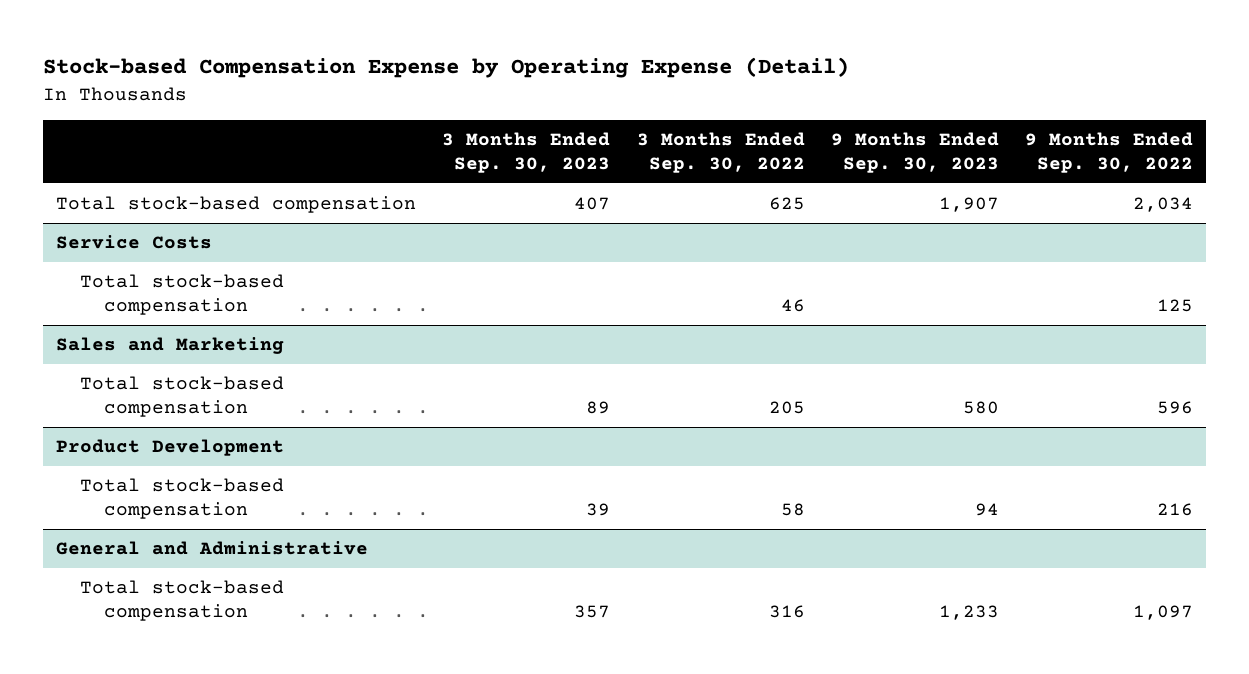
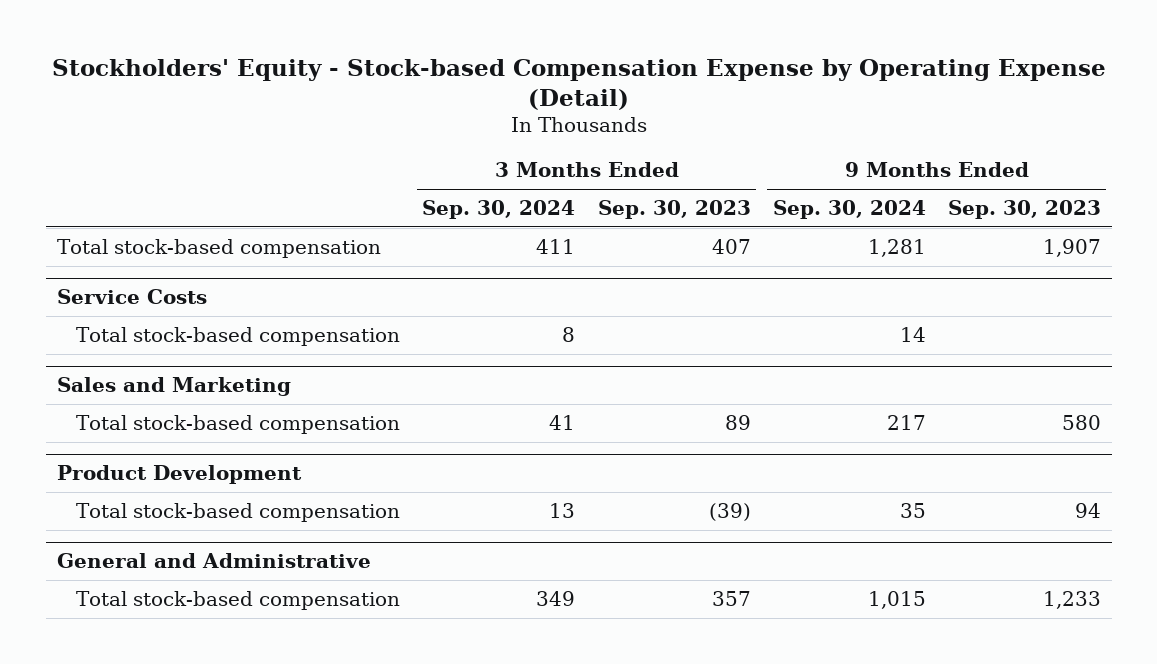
[42,57,849,79] Stock-based Compensation Expense by Operating Expense (Detail) -> [51,58,1106,110] Stockholders' Equity - Stock-based Compensation Expense by Operating Expense (Detail)
[636,131,805,173] 3 Months Ended Sep. 30, 2022 -> none
[1024,131,1193,173] 9 Months Ended Sep. 30, 2022 -> none
none -> [422,200,576,220] Sep. 30, 2024
none -> [772,200,926,220] Sep. 30, 2024
[586,503,611,517] 39 -> [708,502,751,521] (39)

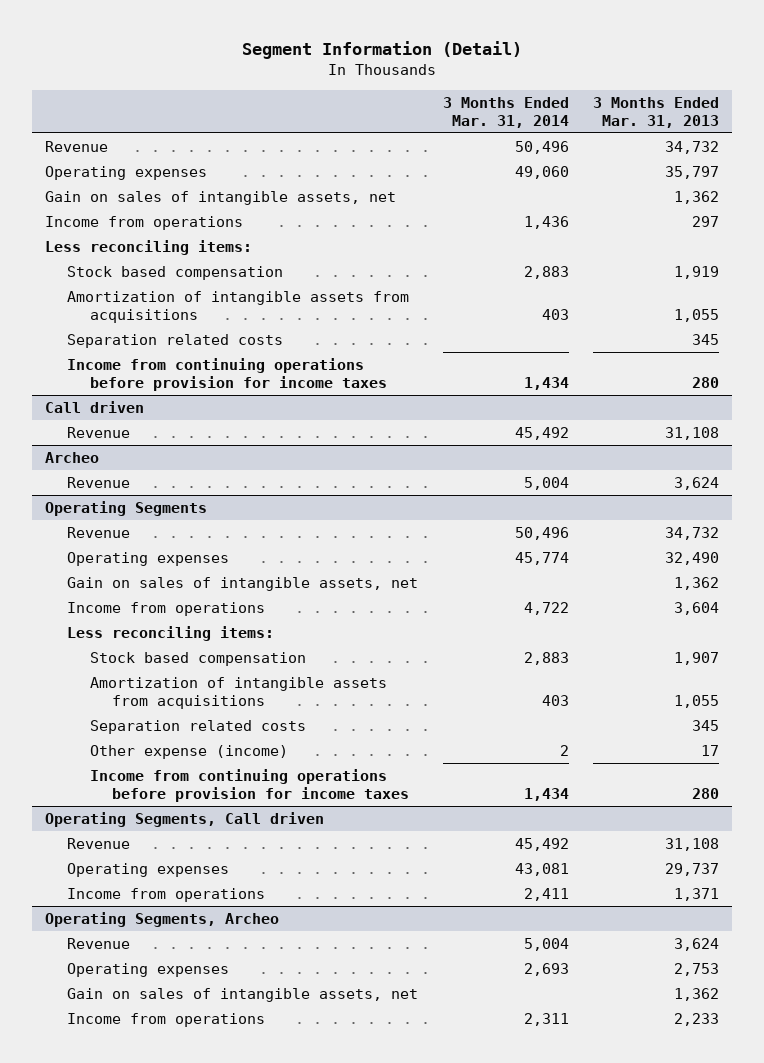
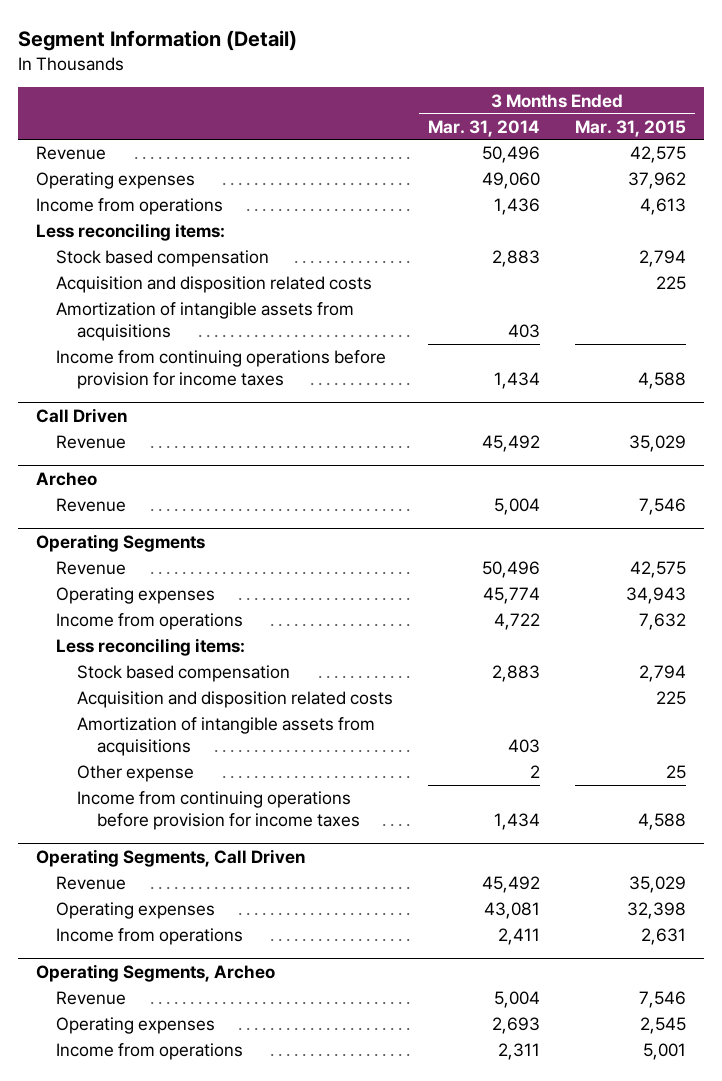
[593,96,720,128] 3 Months Ended Mar. 31, 2013 -> none
none -> [575,119,687,137] Mar. 31, 2015
[44,190,396,205] Gain on sales of intangible assets, net -> none
none -> [56,276,373,294] Acquisition and disposition related costs
[67,333,284,348] Separation related costs -> none
[44,400,144,413] Call driven -> [35,408,127,424] Call Driven
[67,576,419,591] Gain on sales of intangible assets, net -> none
none -> [76,691,393,709] Acquisition and disposition related costs
[89,719,306,734] Separation related costs -> none
[89,744,288,759] Other expense (income) -> [76,765,194,783] Other expense
[44,811,324,827] Operating Segments, Call driven -> [35,849,305,868] Operating Segments, Call Driven
[67,987,419,1002] Gain on sales of intangible assets, net -> none

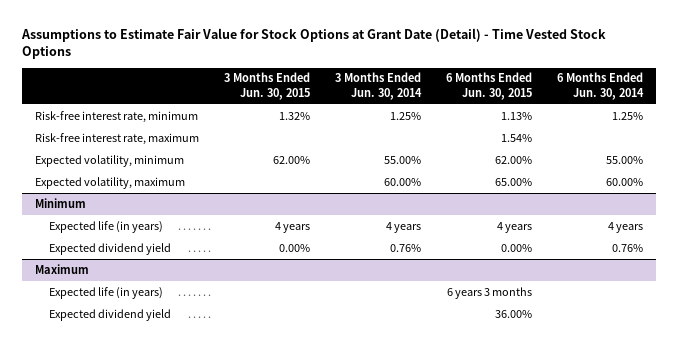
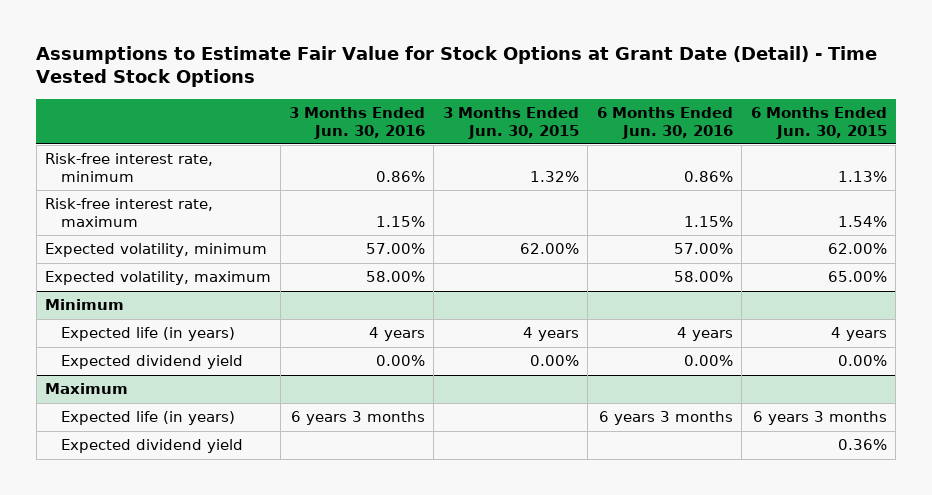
[335,72,423,100] 3 Months Ended Jun. 30, 2014 -> none
[557,72,645,100] 6 Months Ended Jun. 30, 2014 -> none
none -> [289,107,426,139] 3 Months Ended Jun. 30, 2016
none -> [596,107,733,139] 6 Months Ended Jun. 30, 2016
[495,309,533,318] 36.00% -> [837,439,887,451] 0.36%

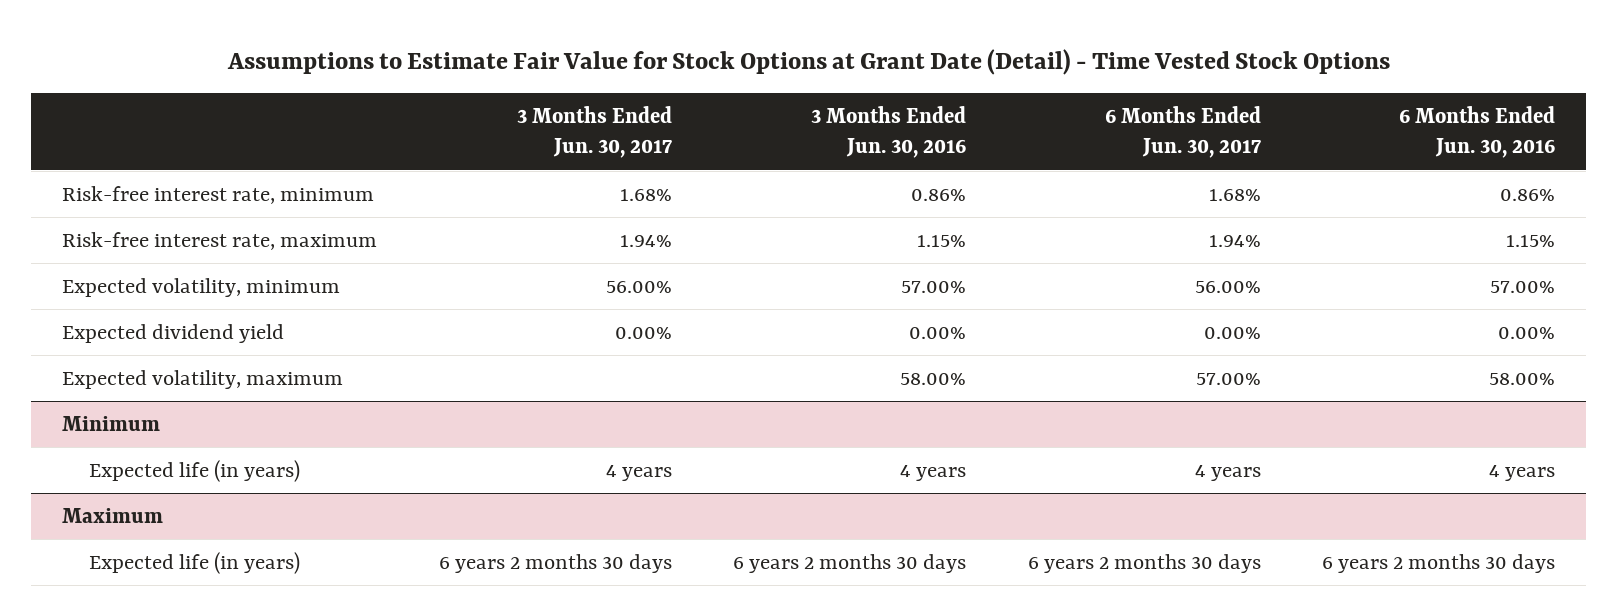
[442,107,579,139] 3 Months Ended Jun. 30, 2015 -> none
[750,107,887,139] 6 Months Ended Jun. 30, 2015 -> none
none -> [516,105,672,159] 3 Months Ended Jun. 30, 2017
none -> [1104,105,1261,159] 6 Months Ended Jun. 30, 2017
none -> [62,324,285,344] Expected dividend yield
[61,355,244,370] Expected dividend yield -> none
[61,439,244,454] Expected dividend yield -> none
[291,411,426,426] 6 years 3 months -> [733,554,967,574] 6 years 2 months 30 days
[598,411,733,426] 6 years 3 months -> [1322,554,1556,574] 6 years 2 months 30 days

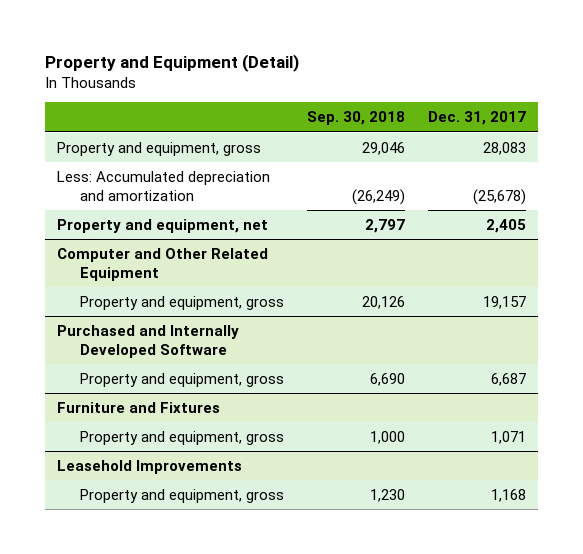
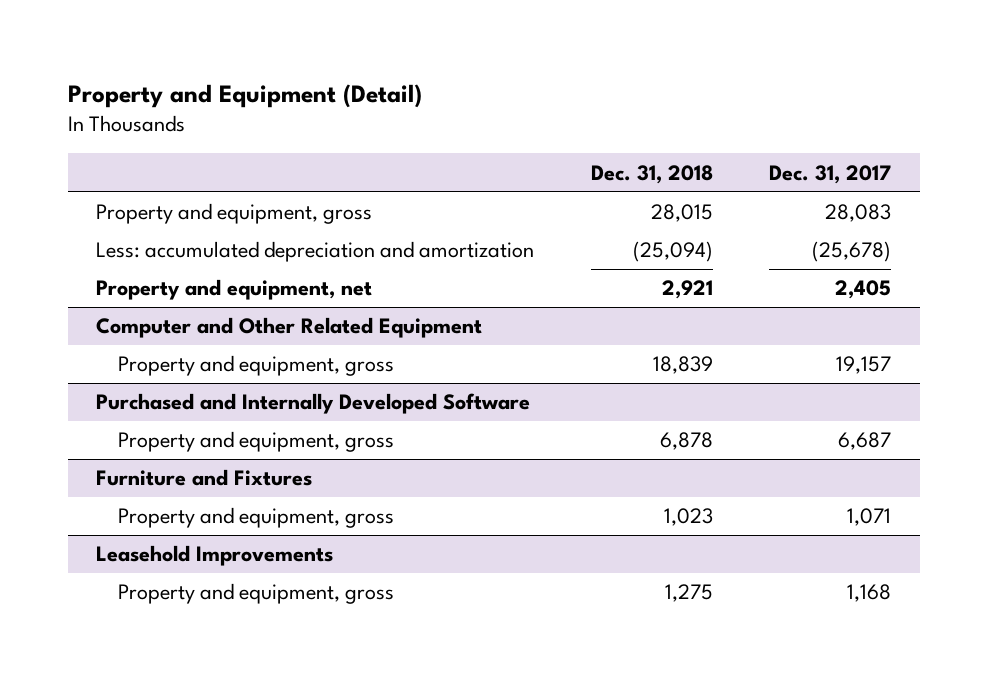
[307,111,406,126] Sep. 30, 2018 -> none
none -> [590,164,713,184] Dec. 31, 2018
[56,170,270,201] Less: Accumulated depreciation and amortization -> [95,241,534,263] Less: accumulated depreciation and amortization

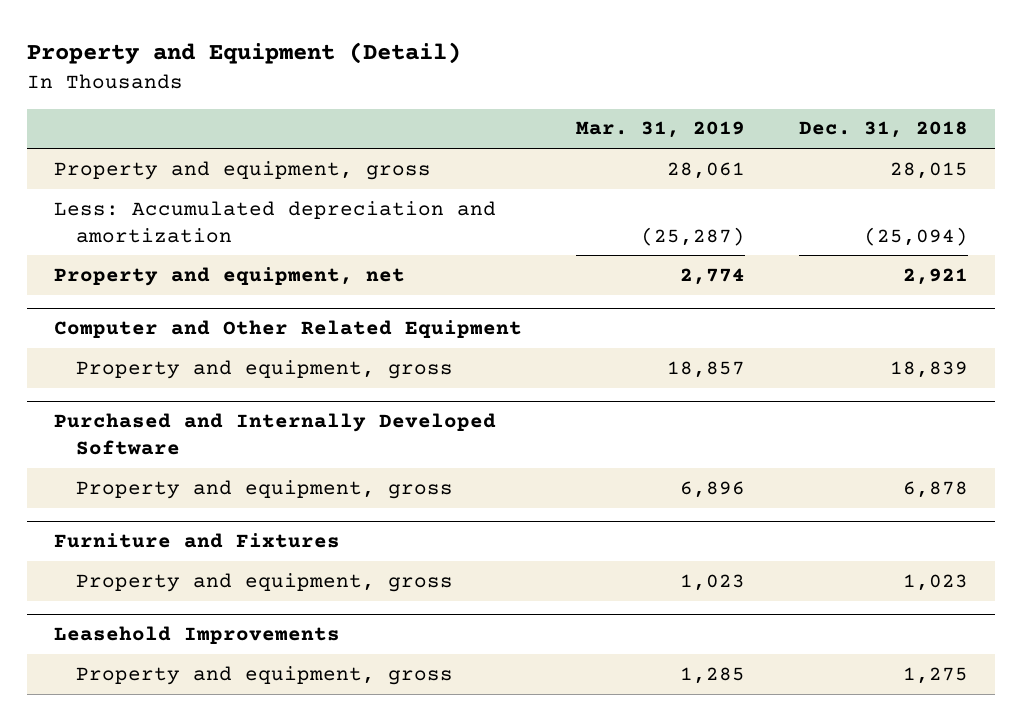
[769,164,892,184] Dec. 31, 2017 -> none
none -> [576,121,746,139] Mar. 31, 2019
[95,241,534,263] Less: accumulated depreciation and amortization -> [54,200,497,243] Less: Accumulated depreciation and amortization

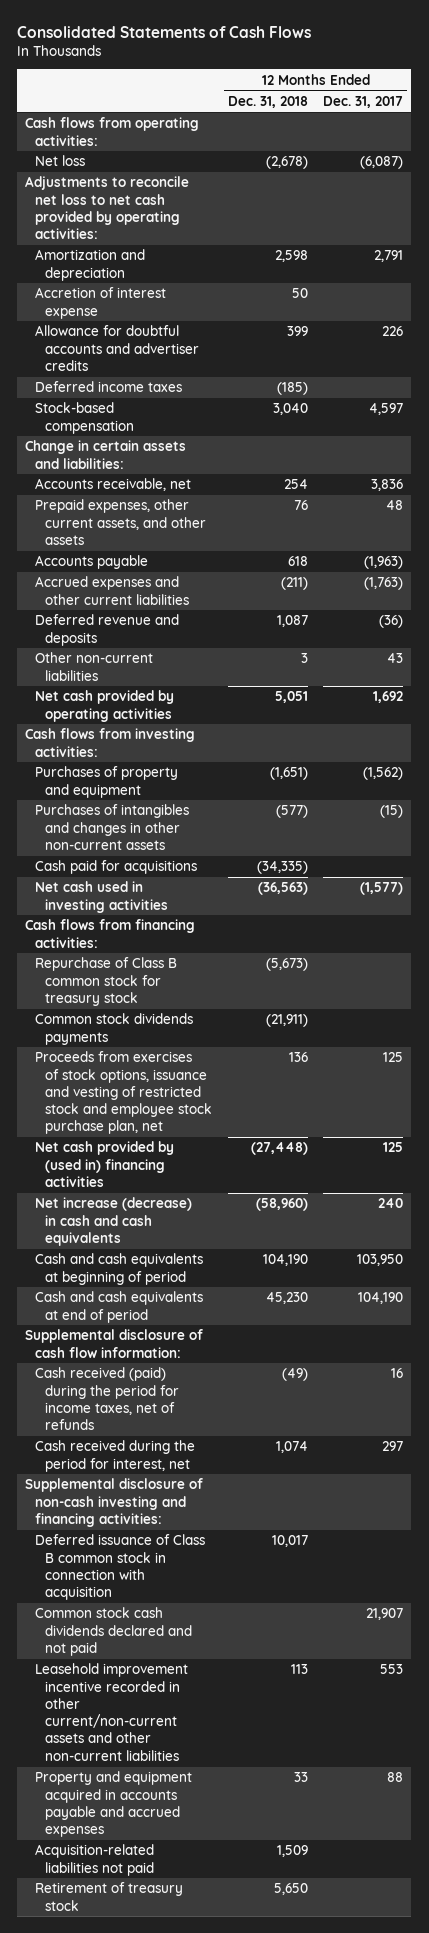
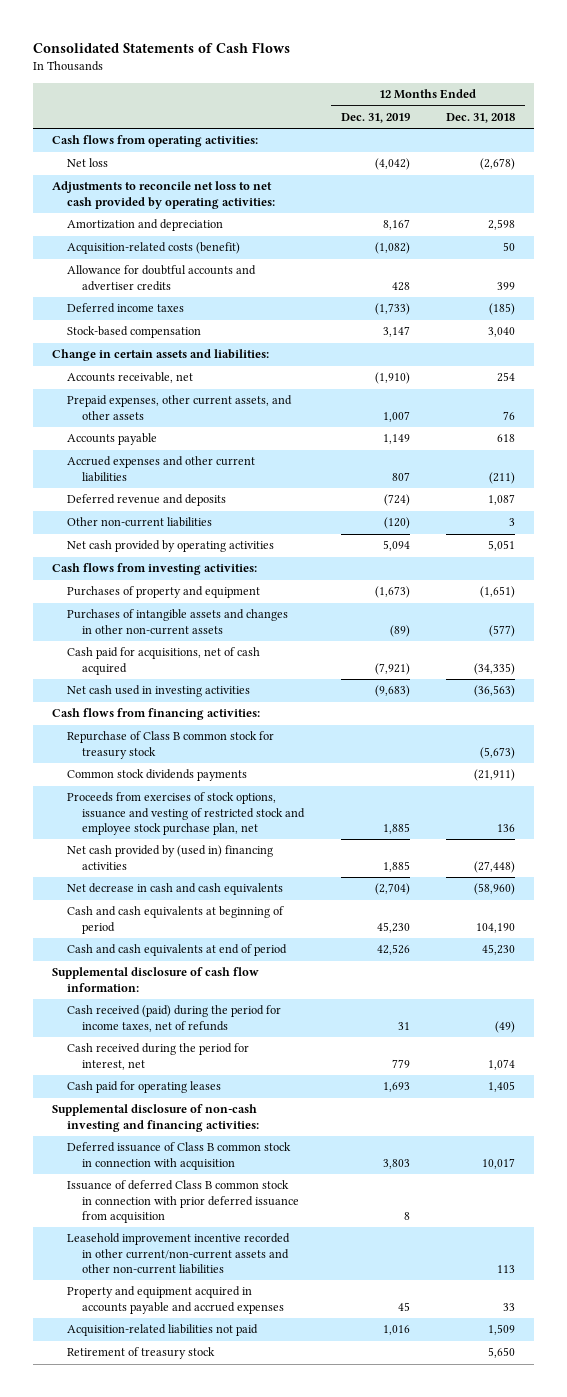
[323,95,404,108] Dec. 31, 2017 -> none
none -> [340,112,410,123] Dec. 31, 2019
[35,287,167,319] Accretion of interest expense -> none
none -> [66,242,240,255] Acquisition-related costs (benefit)
[35,804,190,850] Purchases of intangibles and changes in other non-current assets -> [66,609,288,635] Purchases of intangible assets and changes in other non-current assets
[35,860,198,875] Cash paid for acquisitions -> [66,647,260,675] Cash paid for acquisitions, net of cash acquired
[35,1197,193,1246] Net increase (decrease) in cash and cash equivalents -> [66,883,283,896] Net decrease in cash and cash equivalents
none -> [66,1081,221,1094] Cash paid for operating leases
[35,1607,193,1656] Common stock cash dividends declared and not paid -> none
none -> [66,1180,299,1224] Issuance of deferred Class B common stock in connection with prior deferred issuance from acquisition

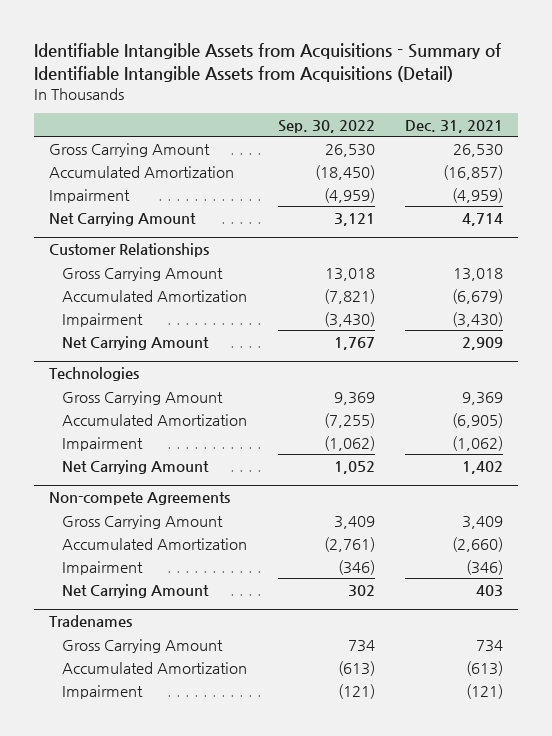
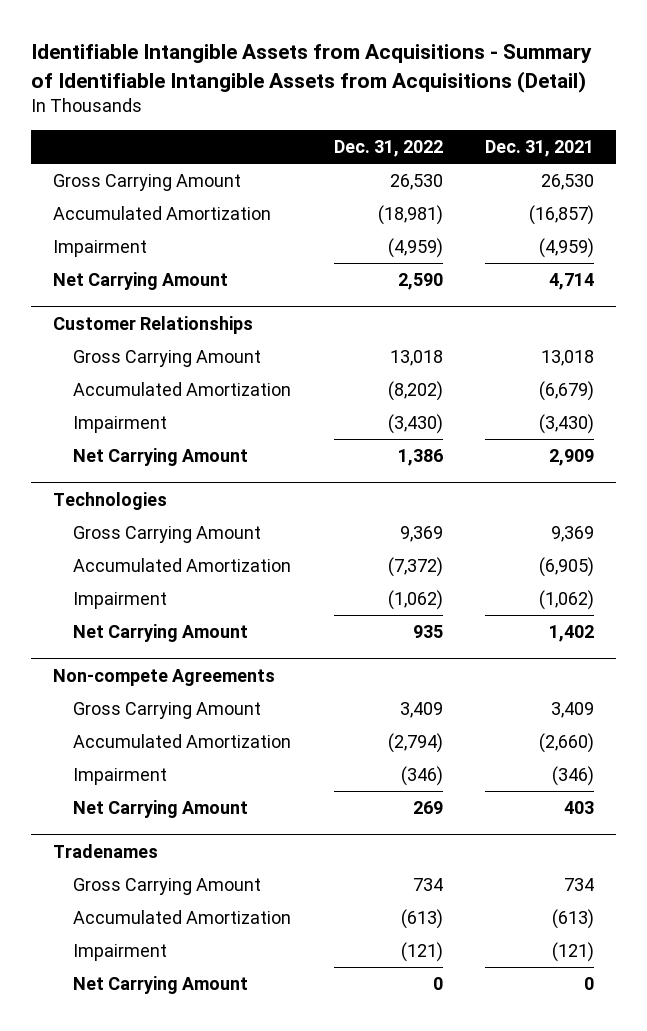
[277,119,375,133] Sep. 30, 2022 -> none
none -> [333,140,443,158] Dec. 31, 2022
none -> [72,976,248,995] Net Carrying Amount

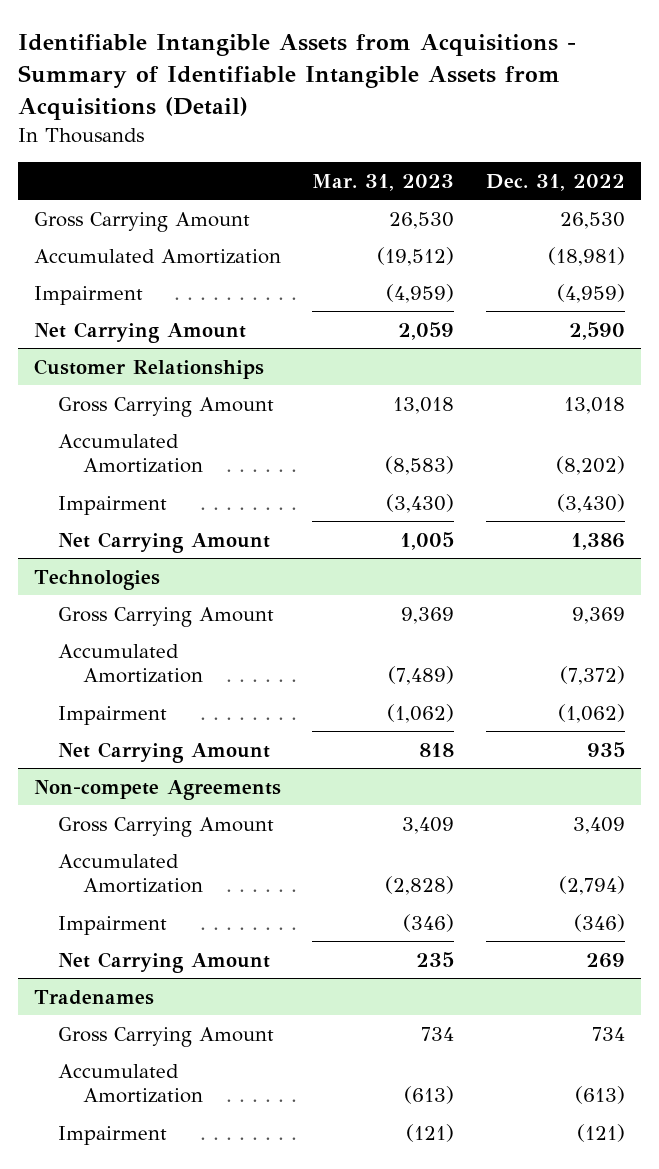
[485,140,595,158] Dec. 31, 2021 -> none
none -> [312,173,455,191] Mar. 31, 2023
[72,976,248,995] Net Carrying Amount -> none

